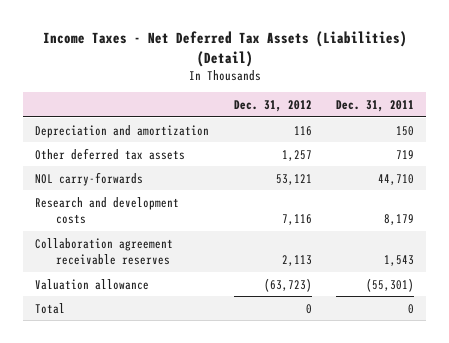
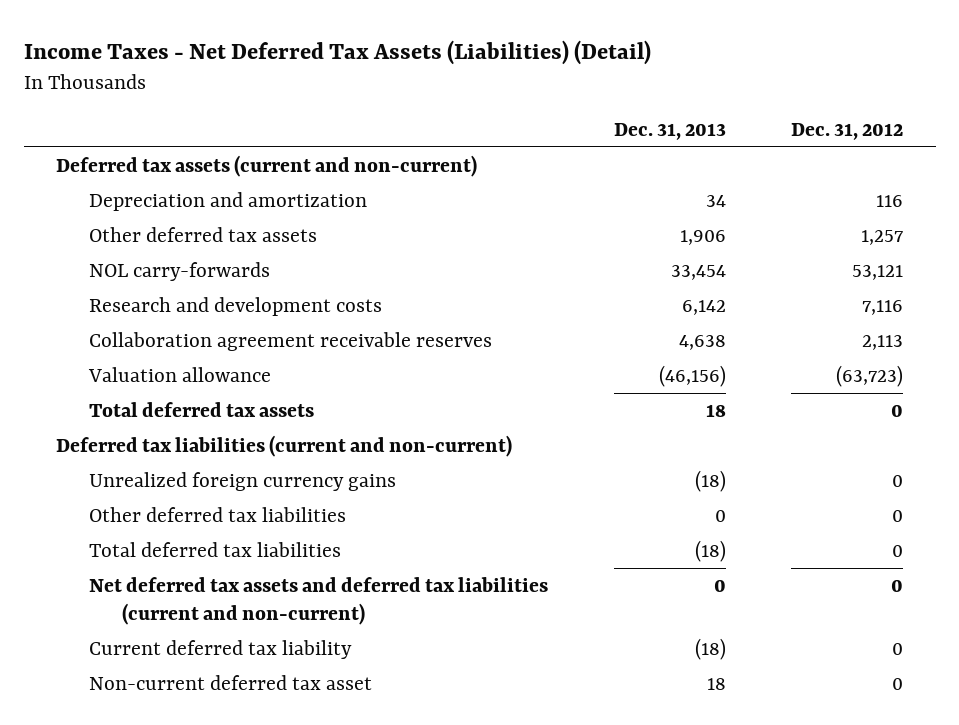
[335,99,414,112] Dec. 31, 2011 -> none
none -> [613,122,726,140] Dec. 31, 2013
none -> [56,154,478,177] Deferred tax assets (current and non-current)
[35,302,66,314] Total -> [89,401,315,417] Total deferred tax assets
none -> [56,434,513,457] Deferred tax liabilities (current and non-current)
none -> [89,471,397,491] Unrealized foreign currency gains
none -> [89,506,347,522] Other deferred tax liabilities
none -> [89,541,342,557] Total deferred tax liabilities
none -> [89,576,549,626] Net deferred tax assets and deferred tax liabilities (current and non-current)
none -> [89,639,353,659] Current deferred tax liability
none -> [89,674,373,690] Non-current deferred tax asset

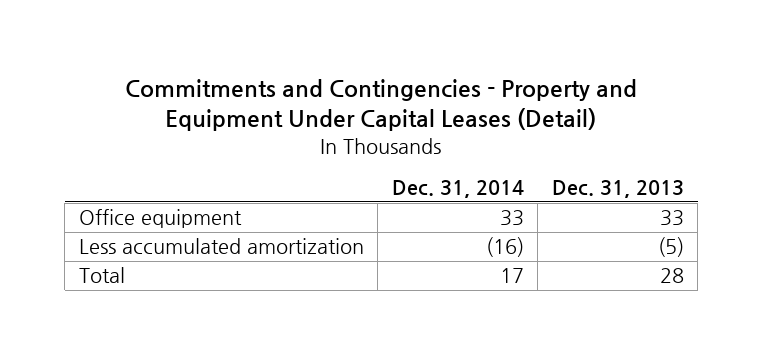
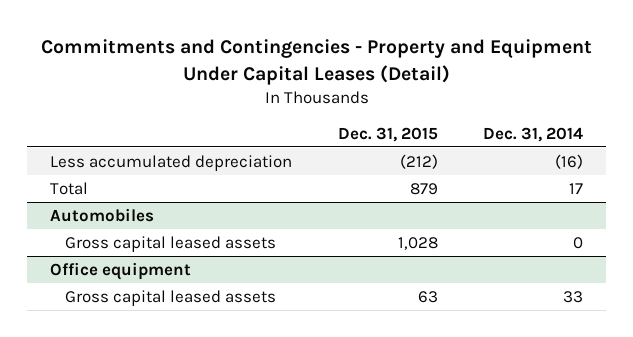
[551,180,684,199] Dec. 31, 2013 -> none
none -> [337,126,438,142] Dec. 31, 2015
[78,209,242,229] Office equipment -> none
[78,238,364,255] Less accumulated amortization -> [49,154,292,171] Less accumulated depreciation
none -> [49,207,154,222] Automobiles
none -> [65,235,277,252] Gross capital leased assets
none -> [49,261,191,280] Office equipment
none -> [65,289,277,306] Gross capital leased assets

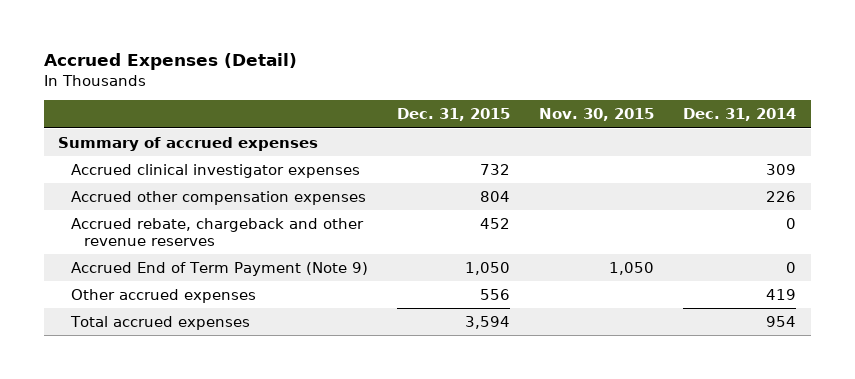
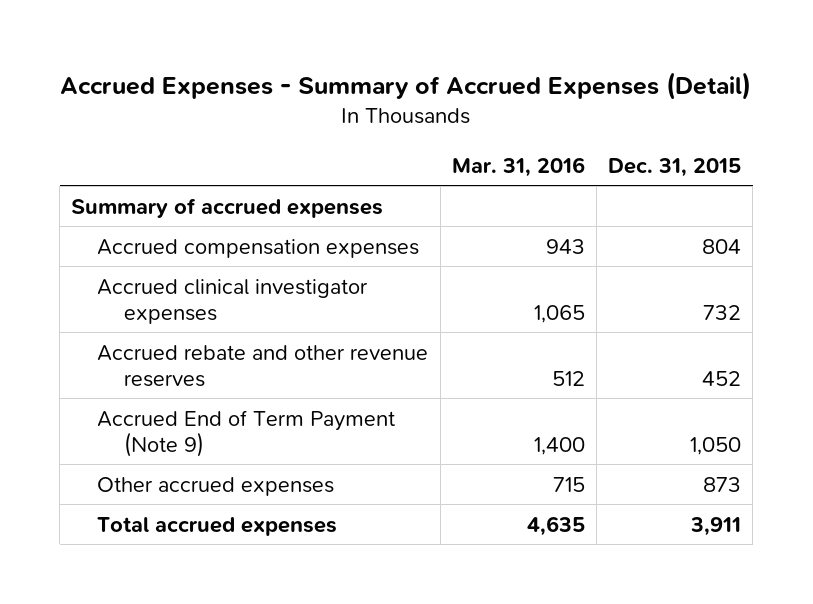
[43,53,297,71] Accrued Expenses (Detail) -> [60,71,752,100] Accrued Expenses - Summary of Accrued Expenses (Detail)
[539,108,655,122] Nov. 30, 2015 -> none
[683,108,797,122] Dec. 31, 2014 -> none
none -> [451,156,585,177] Mar. 31, 2016
none -> [97,238,420,258] Accrued compensation expenses
[71,190,367,205] Accrued other compensation expenses -> none
[71,217,365,246] Accrued rebate, chargeback and other revenue reserves -> [97,344,429,387] Accrued rebate and other revenue reserves
[480,288,511,300] 556 -> [703,476,742,492] 873
[465,315,511,329] 3,594 -> [690,516,742,536] 3,911

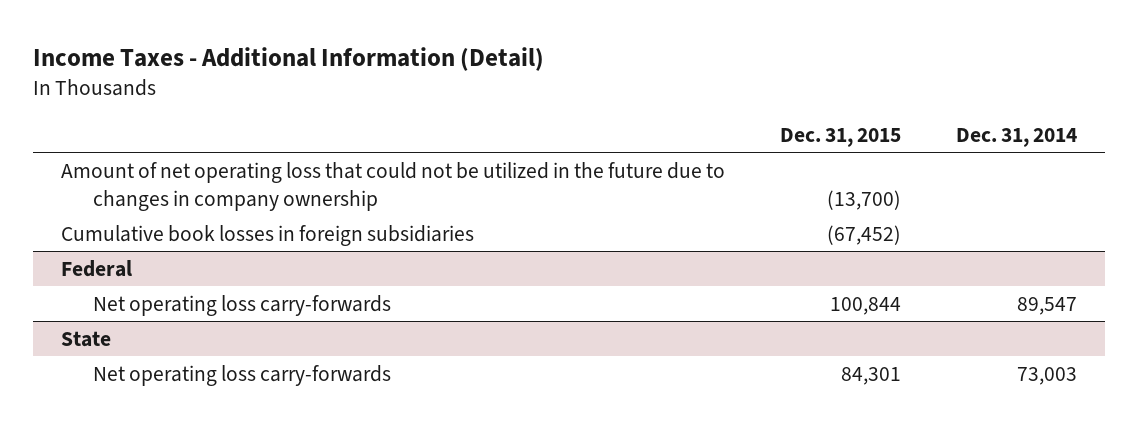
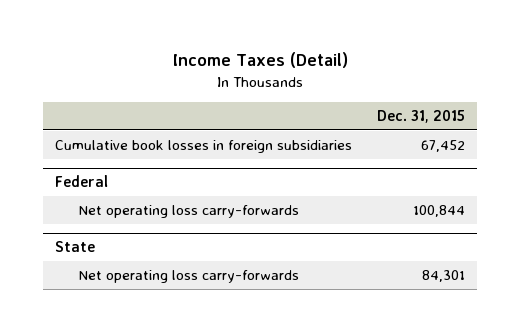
[32,47,544,72] Income Taxes - Additional Information (Detail) -> [172,52,348,69] Income Taxes (Detail)
[956,127,1078,147] Dec. 31, 2014 -> none
[60,161,725,211] Amount of net operating loss that could not be utilized in the future due to changes in company ownership -> none
[826,224,901,245] (67,452) -> [420,140,465,153] 67,452

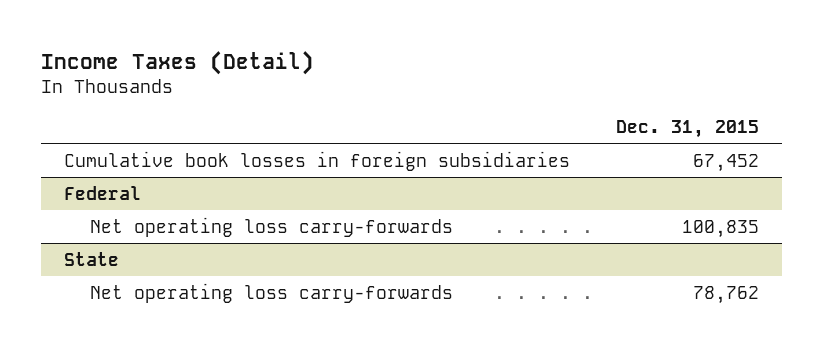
[412,205,465,218] 100,844 -> [681,219,759,238] 100,835
[421,270,465,283] 84,301 -> [692,285,759,304] 78,762

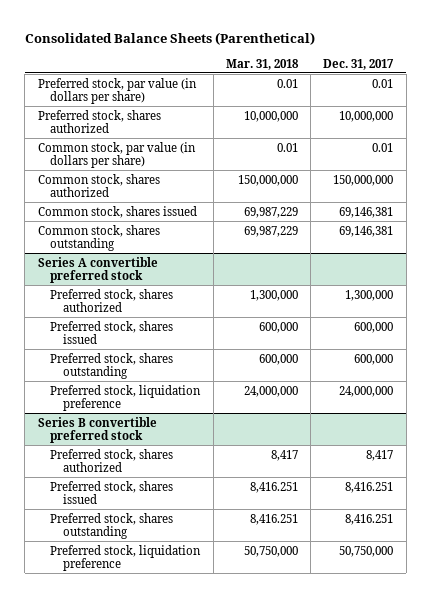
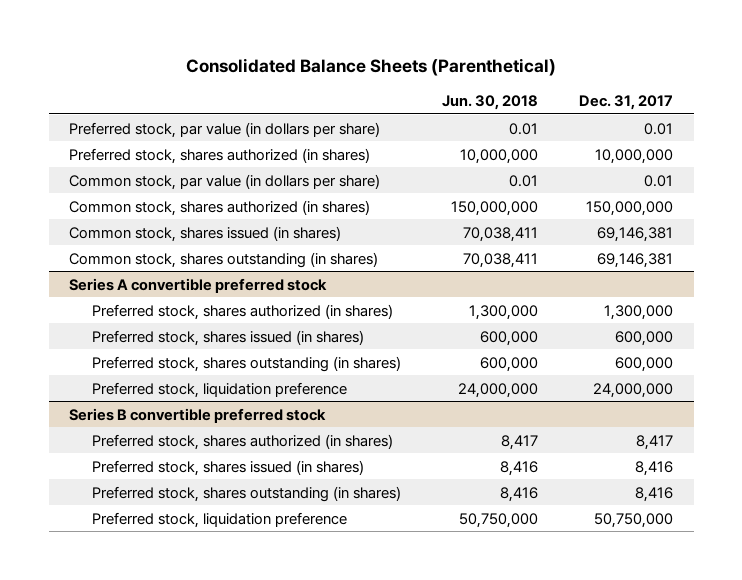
[225,58,299,70] Mar. 31, 2018 -> none
none -> [442,95,539,111] Jun. 30, 2018
[37,109,161,133] Preferred stock, shares authorized -> [69,147,371,164] Preferred stock, shares authorized (in shares)
[37,173,160,197] Common stock, shares authorized -> [69,199,371,216] Common stock, shares authorized (in shares)
[37,205,197,218] Common stock, shares issued -> [69,225,342,242] Common stock, shares issued (in shares)
[37,224,160,251] Common stock, shares outstanding -> [69,251,379,268] Common stock, shares outstanding (in shares)
[50,288,174,312] Preferred stock, shares authorized -> [92,303,394,320] Preferred stock, shares authorized (in shares)
[50,320,174,344] Preferred stock, shares issued -> [92,329,365,346] Preferred stock, shares issued (in shares)
[50,352,174,379] Preferred stock, shares outstanding -> [92,355,402,372] Preferred stock, shares outstanding (in shares)
[50,448,174,472] Preferred stock, shares authorized -> [92,433,394,450] Preferred stock, shares authorized (in shares)
[50,480,174,504] Preferred stock, shares issued -> [92,459,365,476] Preferred stock, shares issued (in shares)
[345,481,394,493] 8,416.251 -> [635,460,674,476] 8,416
[50,512,174,539] Preferred stock, shares outstanding -> [92,485,402,502] Preferred stock, shares outstanding (in shares)
[345,513,394,525] 8,416.251 -> [635,486,674,502] 8,416

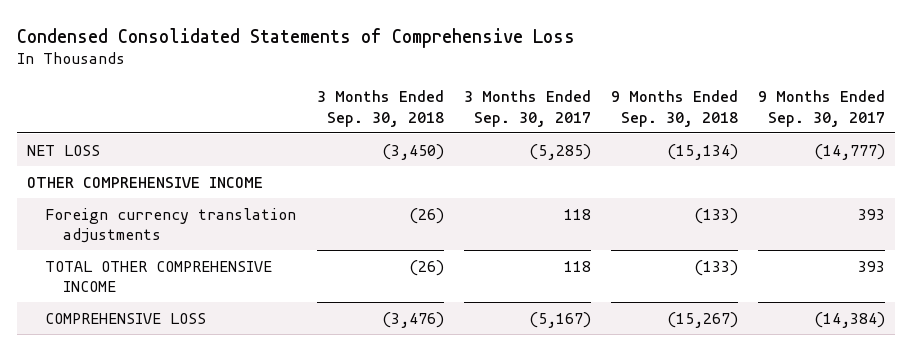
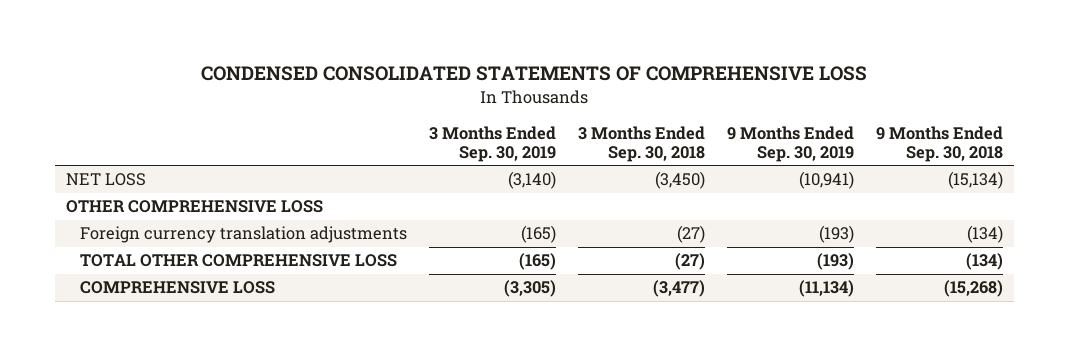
[17,27,576,48] Condensed Consolidated Statements of Comprehensive Loss -> [201,66,868,82] CONDENSED CONSOLIDATED STATEMENTS OF COMPREHENSIVE LOSS
[463,90,591,127] 3 Months Ended Sep. 30, 2017 -> none
[757,90,885,127] 9 Months Ended Sep. 30, 2017 -> none
none -> [428,125,556,163] 3 Months Ended Sep. 30, 2019
none -> [726,125,854,163] 9 Months Ended Sep. 30, 2019
[27,176,264,188] OTHER COMPREHENSIVE INCOME -> [65,200,323,214] OTHER COMPREHENSIVE LOSS
[408,207,444,224] (26) -> [676,225,705,244] (27)
[693,207,738,224] (133) -> [966,225,1003,244] (134)
[45,260,273,293] TOTAL OTHER COMPREHENSIVE INCOME -> [79,254,397,268] TOTAL OTHER COMPREHENSIVE LOSS
[408,259,444,276] (26) -> [674,253,705,271] (27)
[693,259,738,276] (133) -> [965,253,1003,271] (134)
[381,311,444,328] (3,476) -> [652,280,705,298] (3,477)
[666,311,738,328] (15,267) -> [943,280,1003,298] (15,268)

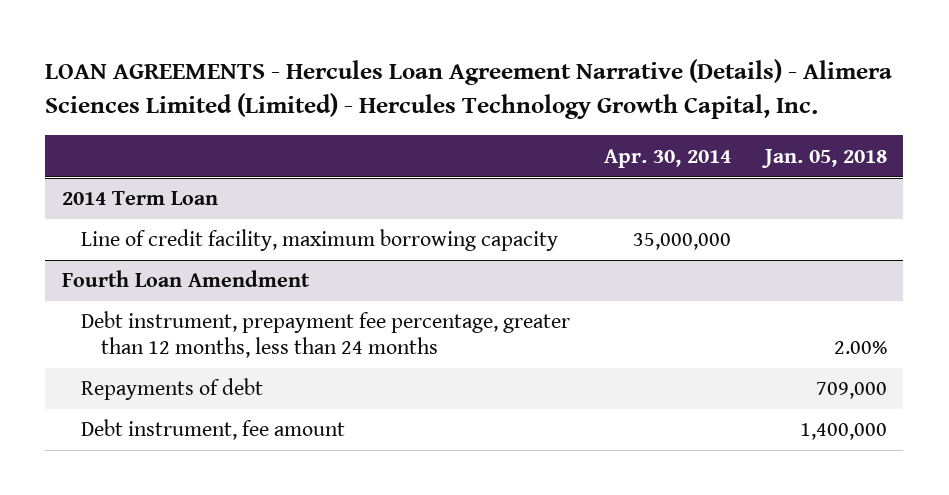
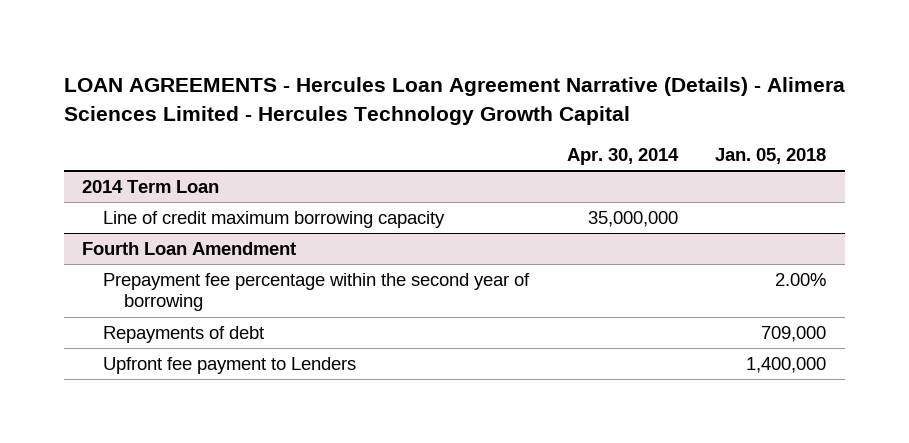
[45,59,893,120] LOAN AGREEMENTS - Hercules Loan Agreement Narrative (Details) - Alimera Sciences Limited (Limited) - Hercules Technology Growth Capital, Inc. -> [63,77,845,125] LOAN AGREEMENTS - Hercules Loan Agreement Narrative (Details) - Alimera Sciences Limited - Hercules Technology Growth Capital
[81,229,559,252] Line of credit facility, maximum borrowing capacity -> [103,211,446,229] Line of credit maximum borrowing capacity
[81,311,571,358] Debt instrument, prepayment fee percentage, greater than 12 months, less than 24 months -> [103,273,531,312] Prepayment fee percentage within the second year of borrowing
[81,419,346,441] Debt instrument, fee amount -> [103,357,357,375] Upfront fee payment to Lenders

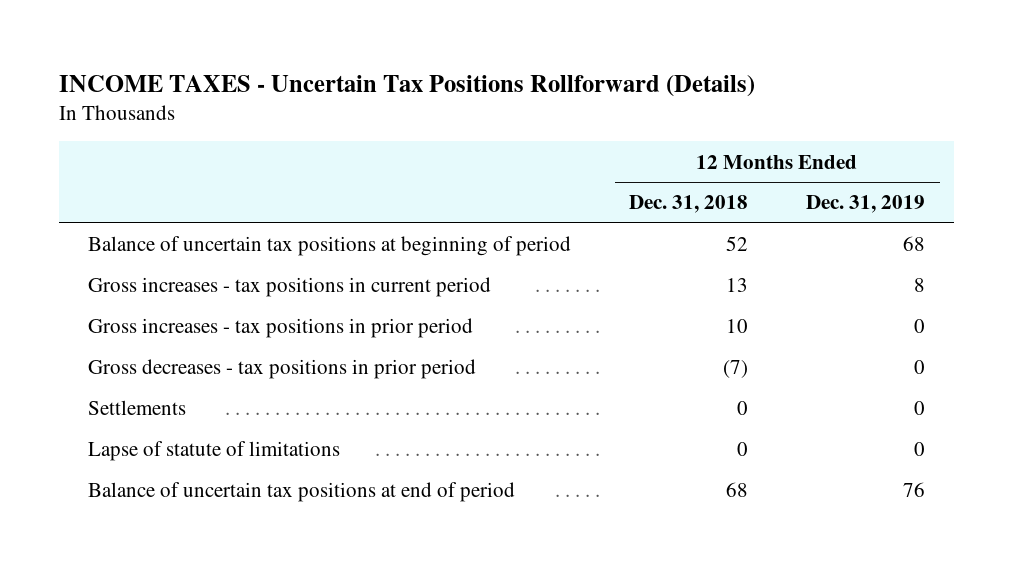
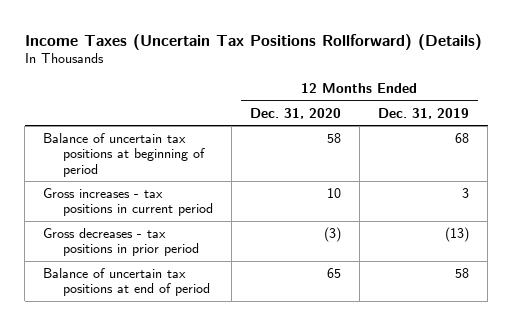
[59,74,756,97] INCOME TAXES - Uncertain Tax Positions Rollforward (Details) -> [24,33,482,50] Income Taxes (Uncertain Tax Positions Rollforward) (Details)
[629,195,749,214] Dec. 31, 2018 -> none
none -> [249,107,341,119] Dec. 31, 2020
[88,318,474,339] Gross increases - tax positions in prior period -> none
[88,400,187,416] Settlements -> none
[88,441,341,462] Lapse of statute of limitations -> none
[914,278,926,293] 8 -> [462,187,470,198] 3
[914,360,926,375] 0 -> [445,226,470,242] (13)
[903,482,926,498] 76 -> [455,267,470,278] 58

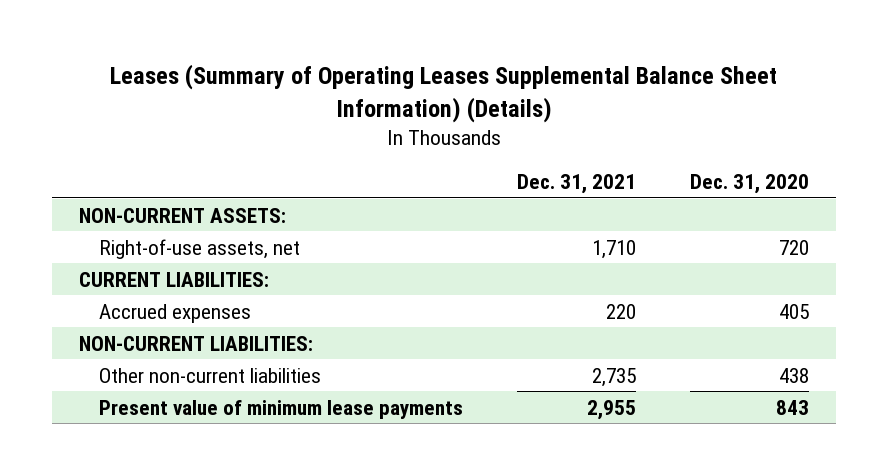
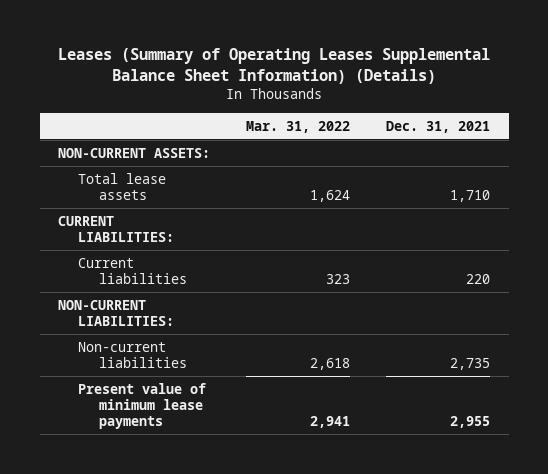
[689,174,809,195] Dec. 31, 2020 -> none
none -> [246,120,351,133] Mar. 31, 2022
[98,238,300,259] Right-of-use assets, net -> [78,172,167,200] Total lease assets
[98,303,251,323] Accrued expenses -> [78,257,187,284] Current liabilities
[98,367,321,383] Other non-current liabilities -> [78,341,187,368] Non-current liabilities

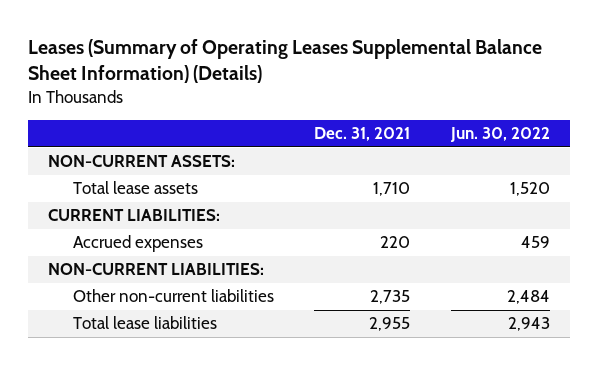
[246,120,351,133] Mar. 31, 2022 -> none
none -> [449,127,550,143] Jun. 30, 2022
[78,257,187,284] Current liabilities -> [72,235,203,253] Accrued expenses
[78,341,187,368] Non-current liabilities -> [72,289,274,303] Other non-current liabilities
[78,382,207,429] Present value of minimum lease payments -> [72,316,217,330] Total lease liabilities

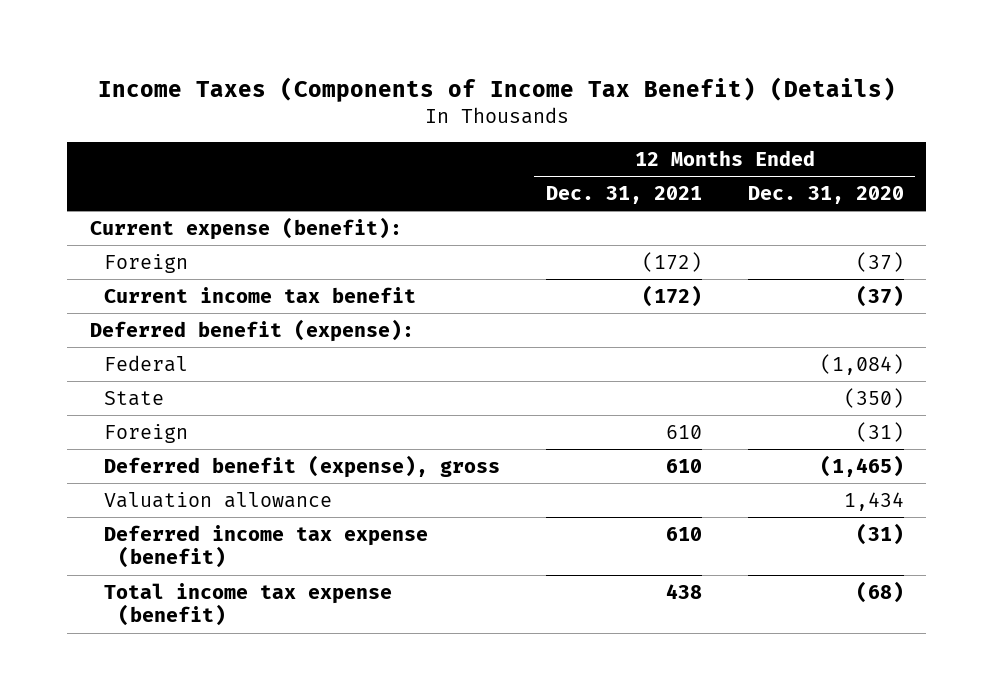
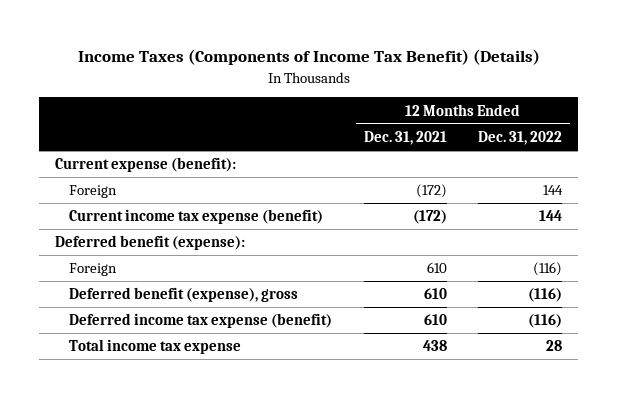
[747,186,904,205] Dec. 31, 2020 -> none
none -> [478,130,563,145] Dec. 31, 2022
[104,286,417,303] Current income tax benefit -> [68,209,323,225] Current income tax expense (benefit)
[104,354,189,372] Federal -> none
[104,390,165,406] State -> none
[104,491,333,508] Valuation allowance -> none
[104,582,393,627] Total income tax expense (benefit) -> [68,339,241,355] Total income tax expense

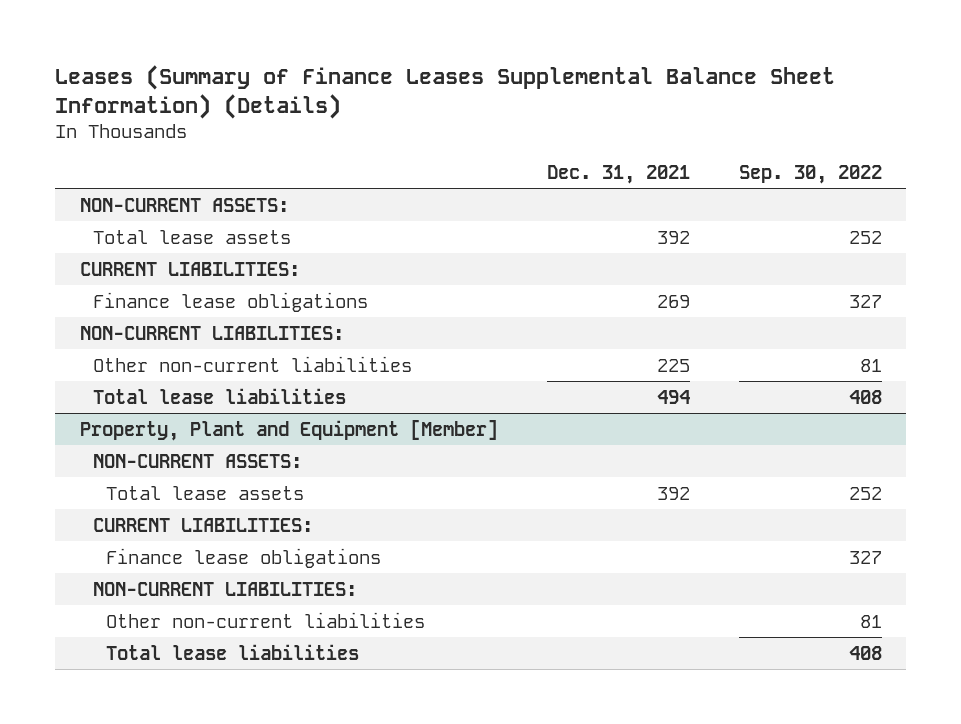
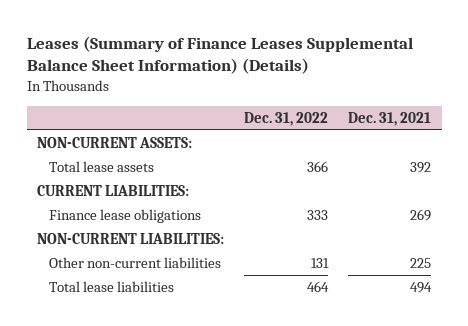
[738,164,882,184] Sep. 30, 2022 -> none
none -> [244,111,329,126] Dec. 31, 2022
[79,419,498,441] Property, Plant and Equipment [Member] -> none
[92,453,302,468] NON-CURRENT ASSETS: -> none
[105,485,304,500] Total lease assets -> none
[92,517,313,532] CURRENT LIABILITIES: -> none
[105,547,381,568] Finance lease obligations -> none
[92,581,357,596] NON-CURRENT LIABILITIES: -> none
[105,611,425,628] Other non-current liabilities -> none
[105,643,359,660] Total lease liabilities -> none

